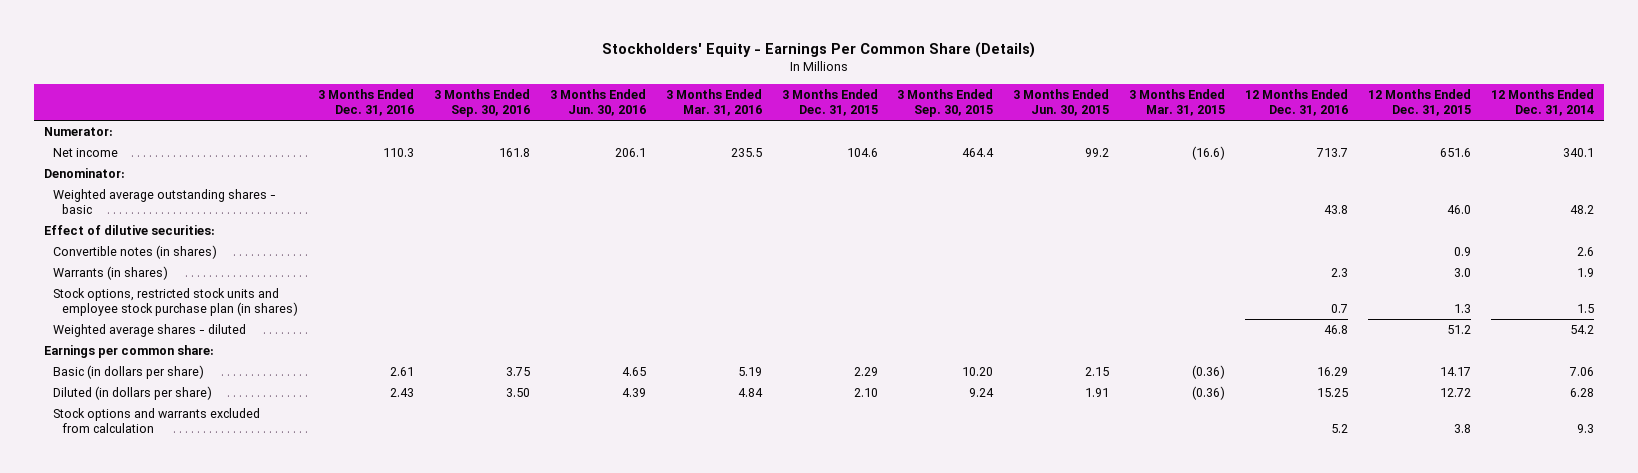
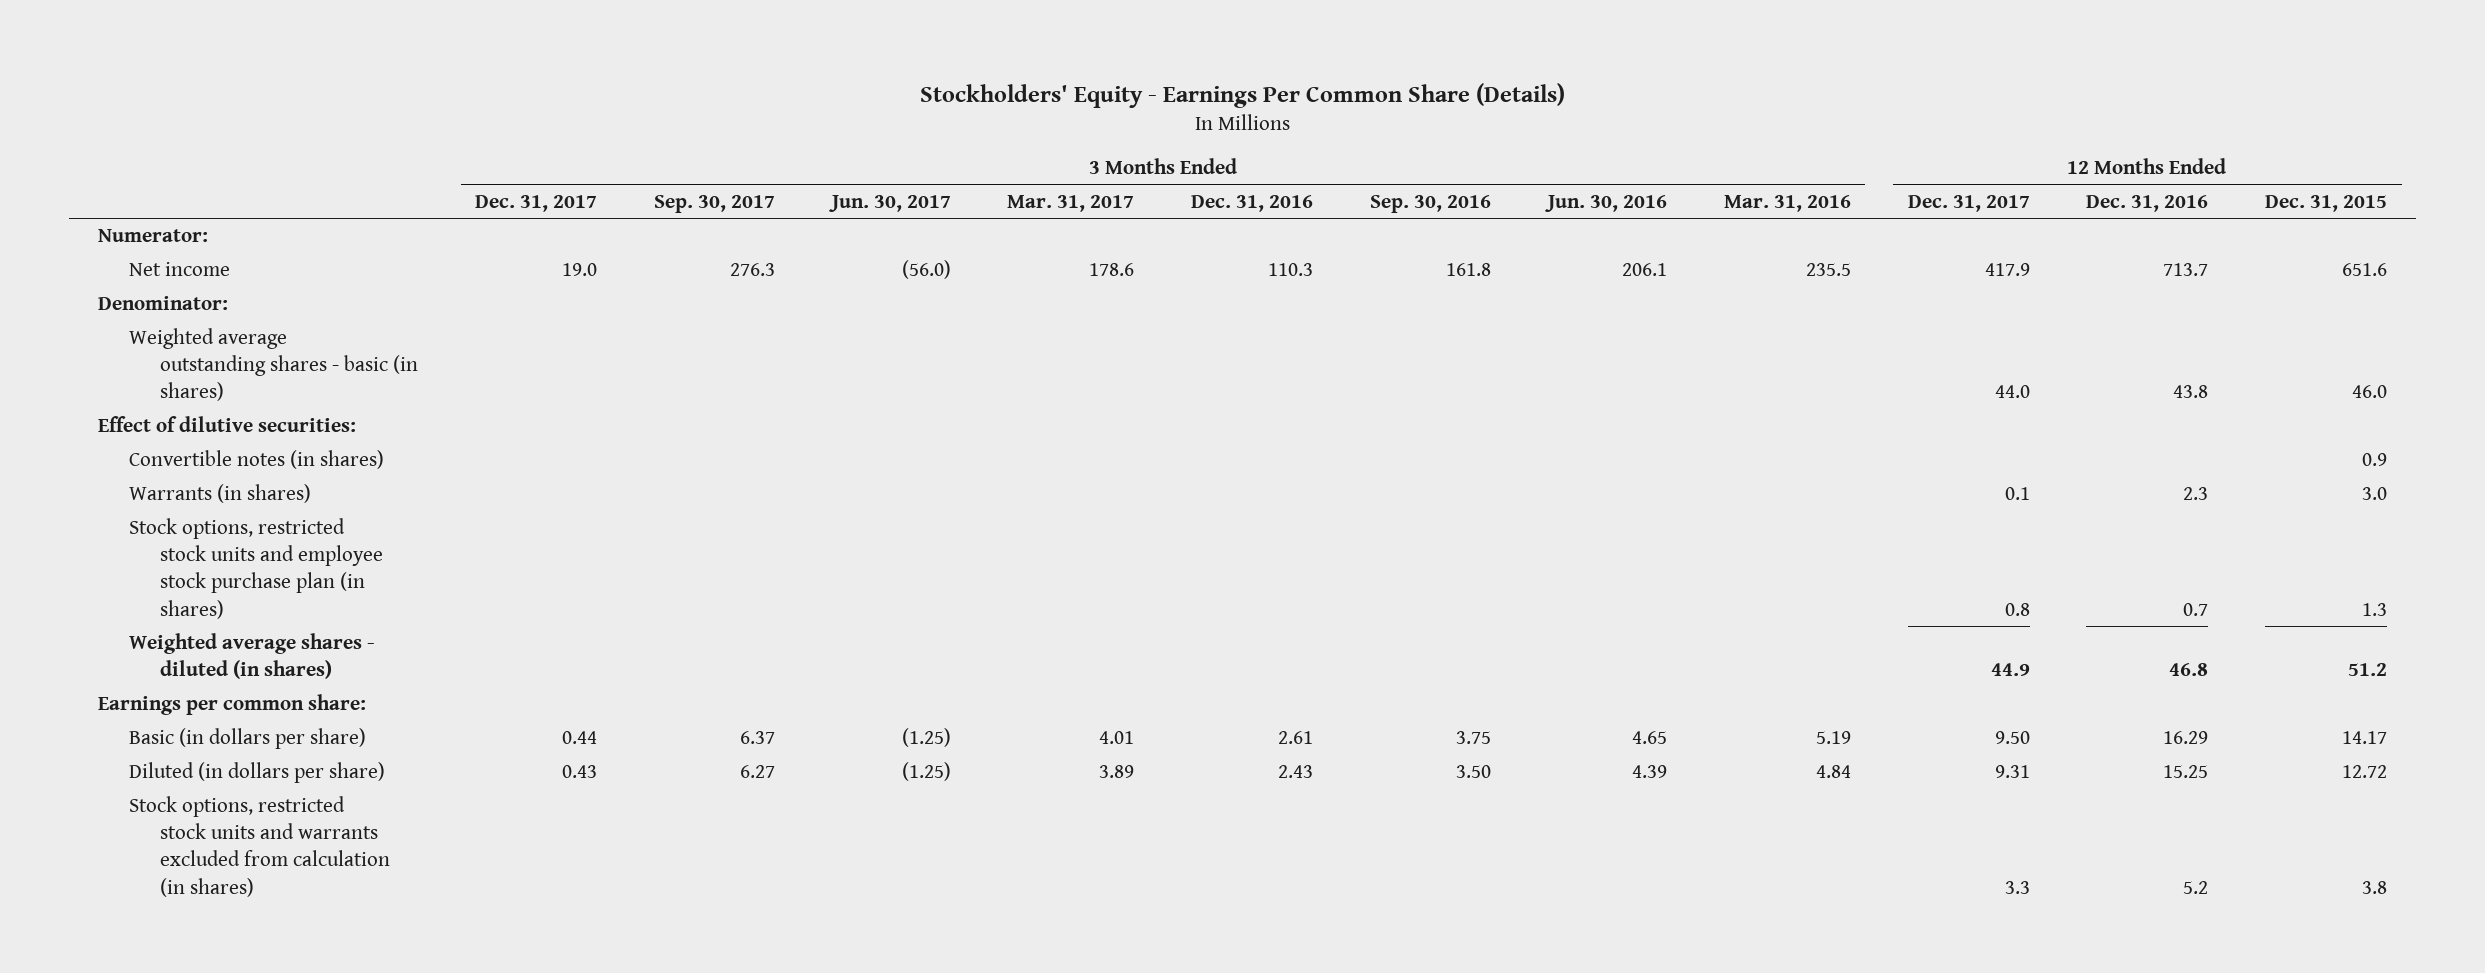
[781,89,878,117] 3 Months Ended Dec. 31, 2015 -> none
[897,89,994,118] 3 Months Ended Sep. 30, 2015 -> none
[1013,89,1110,117] 3 Months Ended Jun. 30, 2015 -> none
[1129,89,1226,117] 3 Months Ended Mar. 31, 2015 -> none
[1490,89,1594,117] 12 Months Ended Dec. 31, 2014 -> none
none -> [474,194,597,212] Dec. 31, 2017
none -> [653,194,775,213] Sep. 30, 2017
none -> [828,194,951,212] Jun. 30, 2017
none -> [1007,194,1135,212] Mar. 31, 2017
none -> [1907,194,2030,212] Dec. 31, 2017
[53,189,277,214] Weighted average outstanding shares - basic -> [128,328,419,402] Weighted average outstanding shares - basic (in shares)
[53,324,247,338] Weighted average shares - diluted -> [128,633,375,680] Weighted average shares - diluted (in shares)
[53,408,261,433] Stock options and warrants excluded from calculation -> [128,796,391,897] Stock options, restricted stock units and warrants excluded from calculation (in shares)

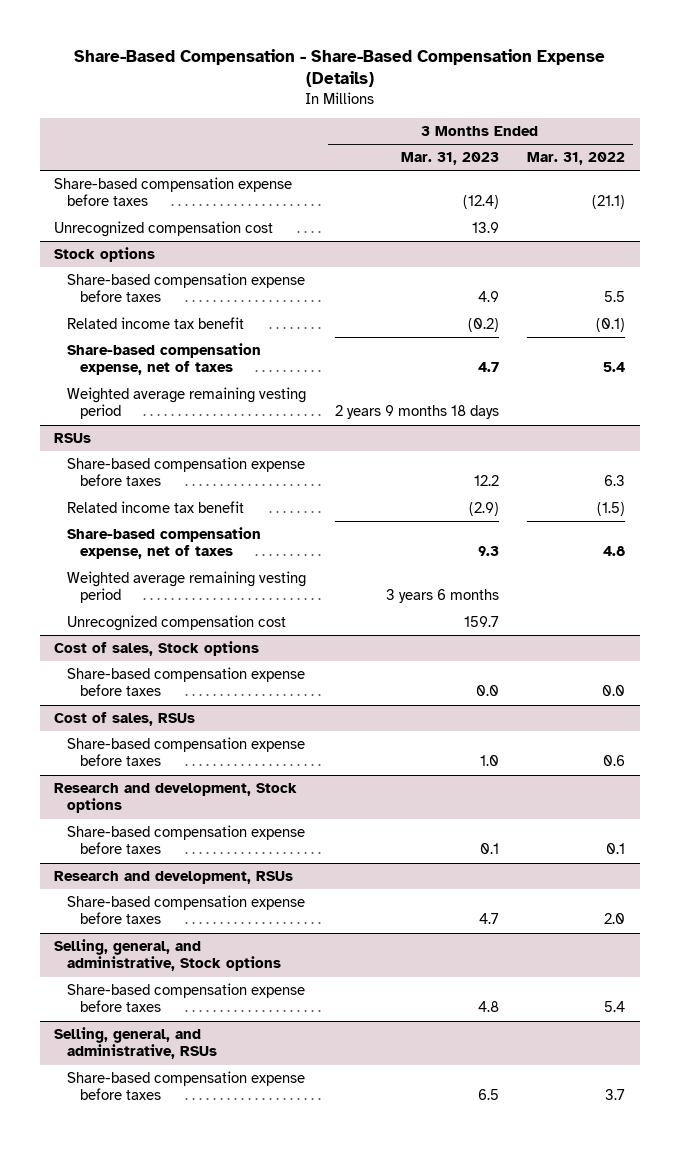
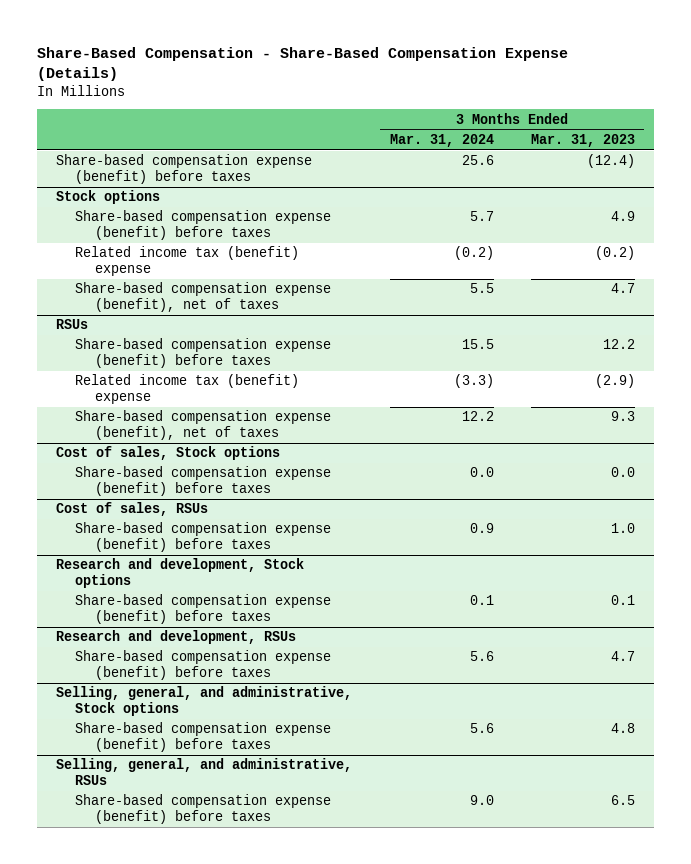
[527,152,626,166] Mar. 31, 2022 -> none
none -> [389,134,494,148] Mar. 31, 2024
[54,220,274,237] Unrecognized compensation cost -> none
[54,176,293,207] Share-based compensation expense before taxes -> [55,154,312,184] Share-based compensation expense (benefit) before taxes
[67,386,307,420] Weighted average remaining vesting period -> none
[67,272,306,303] Share-based compensation expense before taxes -> [75,210,332,240] Share-based compensation expense (benefit) before taxes
[67,316,245,329] Related income tax benefit -> [75,246,300,276] Related income tax (benefit) expense
[67,342,262,376] Share-based compensation expense, net of taxes -> [75,282,332,312] Share-based compensation expense (benefit), net of taxes
[67,570,307,604] Weighted average remaining vesting period -> none
[67,614,287,631] Unrecognized compensation cost -> none
[67,456,306,487] Share-based compensation expense before taxes -> [75,338,332,368] Share-based compensation expense (benefit) before taxes
[67,500,245,513] Related income tax benefit -> [75,374,300,404] Related income tax (benefit) expense
[67,526,262,560] Share-based compensation expense, net of taxes -> [75,410,332,440] Share-based compensation expense (benefit), net of taxes
[67,666,306,697] Share-based compensation expense before taxes -> [75,466,332,496] Share-based compensation expense (benefit) before taxes
[67,736,306,767] Share-based compensation expense before taxes -> [75,522,332,552] Share-based compensation expense (benefit) before taxes
[67,824,306,855] Share-based compensation expense before taxes -> [75,594,332,624] Share-based compensation expense (benefit) before taxes
[67,894,306,925] Share-based compensation expense before taxes -> [75,650,332,680] Share-based compensation expense (benefit) before taxes
[67,982,306,1013] Share-based compensation expense before taxes -> [75,722,332,752] Share-based compensation expense (benefit) before taxes
[67,1070,306,1101] Share-based compensation expense before taxes -> [75,794,332,824] Share-based compensation expense (benefit) before taxes

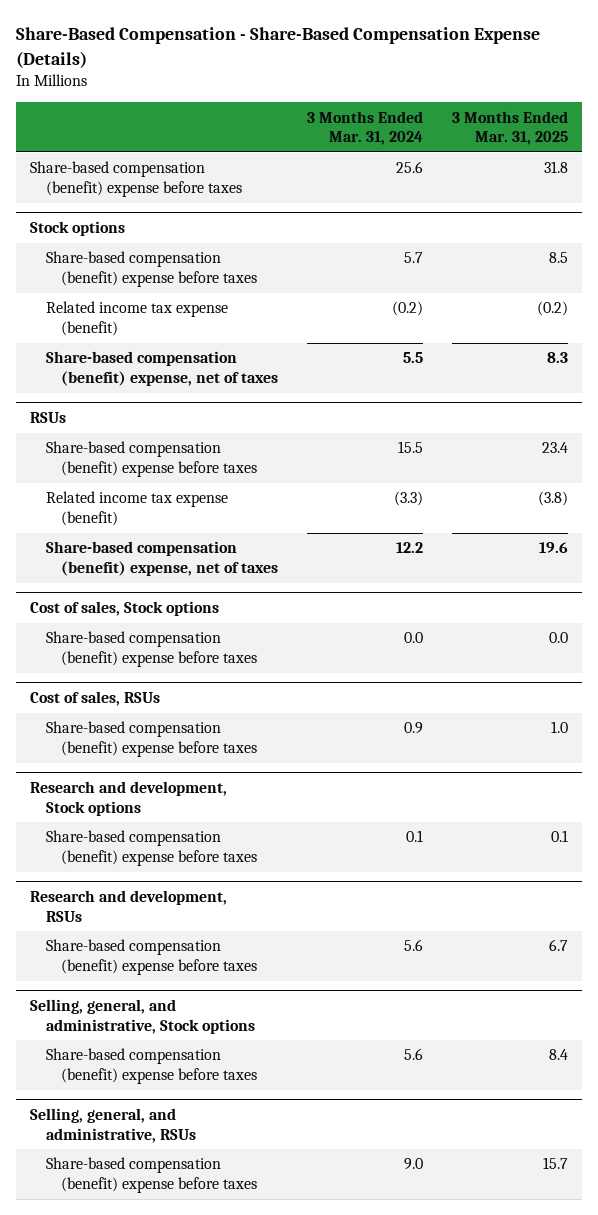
[531,134,636,148] Mar. 31, 2023 -> none
none -> [451,110,568,146] 3 Months Ended Mar. 31, 2025
[55,154,312,184] Share-based compensation expense (benefit) before taxes -> [30,161,242,197] Share-based compensation (benefit) expense before taxes
[75,210,332,240] Share-based compensation expense (benefit) before taxes -> [45,251,257,287] Share-based compensation (benefit) expense before taxes
[75,246,300,276] Related income tax (benefit) expense -> [45,301,228,336] Related income tax expense (benefit)
[75,282,332,312] Share-based compensation expense (benefit), net of taxes -> [45,351,278,386] Share-based compensation (benefit) expense, net of taxes
[75,338,332,368] Share-based compensation expense (benefit) before taxes -> [45,441,257,477] Share-based compensation (benefit) expense before taxes
[75,374,300,404] Related income tax (benefit) expense -> [45,491,228,526] Related income tax expense (benefit)
[75,410,332,440] Share-based compensation expense (benefit), net of taxes -> [45,541,278,576] Share-based compensation (benefit) expense, net of taxes
[75,466,332,496] Share-based compensation expense (benefit) before taxes -> [45,631,257,667] Share-based compensation (benefit) expense before taxes
[75,522,332,552] Share-based compensation expense (benefit) before taxes -> [45,721,257,757] Share-based compensation (benefit) expense before taxes
[75,594,332,624] Share-based compensation expense (benefit) before taxes -> [45,830,257,866] Share-based compensation (benefit) expense before taxes
[75,650,332,680] Share-based compensation expense (benefit) before taxes -> [45,939,257,975] Share-based compensation (benefit) expense before taxes
[75,722,332,752] Share-based compensation expense (benefit) before taxes -> [45,1048,257,1084] Share-based compensation (benefit) expense before taxes
[75,794,332,824] Share-based compensation expense (benefit) before taxes -> [45,1157,257,1193] Share-based compensation (benefit) expense before taxes

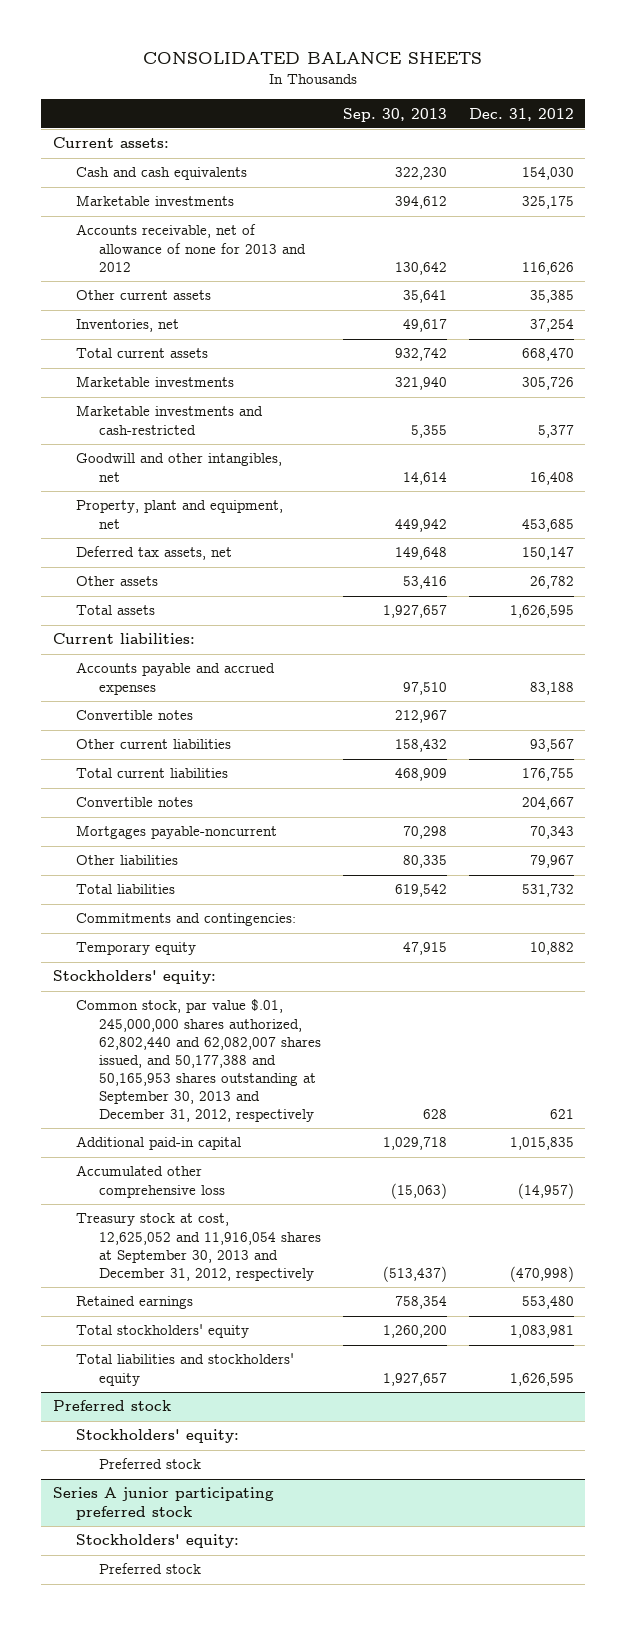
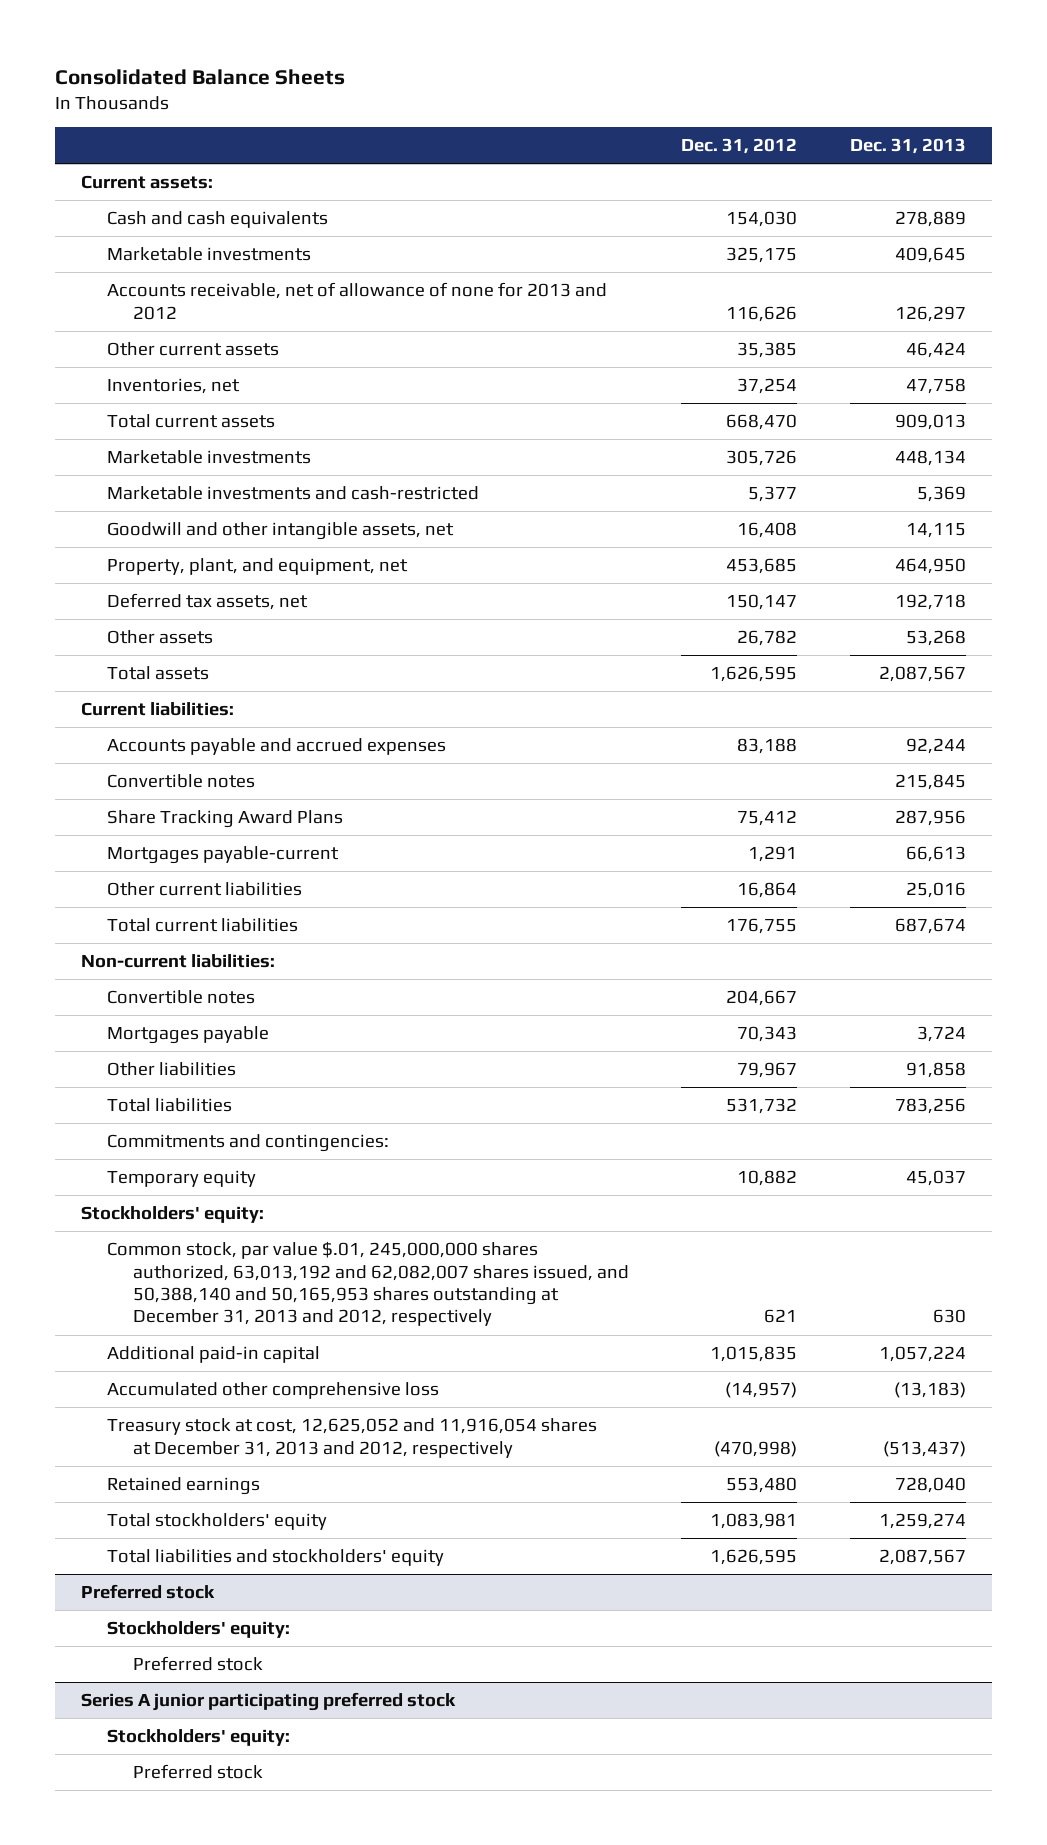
[143,52,483,65] CONSOLIDATED BALANCE SHEETS -> [55,68,346,85] Consolidated Balance Sheets
[343,107,448,122] Sep. 30, 2013 -> none
none -> [849,138,966,155] Dec. 31, 2013
[75,453,282,482] Goodwill and other intangibles, net -> [107,522,455,541] Goodwill and other intangible assets, net
[75,500,283,529] Property, plant and equipment, net -> [107,558,409,576] Property, plant, and equipment, net
none -> [107,810,344,829] Share Tracking Award Plans
none -> [107,846,340,865] Mortgages payable-current
[530,739,575,753] 93,567 -> [737,882,798,899] 16,864
none -> [81,954,276,969] Non-current liabilities:
[75,825,277,840] Mortgages payable-noncurrent -> [107,1026,270,1045] Mortgages payable
[75,999,321,1123] Common stock, par value $.01, 245,000,000 shares authorized, 62,802,440 and 62,082,007 shares issued, and 50,177,388 and 50,165,953 shares outstanding at September 30, 2013 and December 31, 2012, respectively -> [107,1241,629,1327] Common stock, par value $.01, 245,000,000 shares authorized, 63,013,192 and 62,082,007 shares issued, and 50,388,140 and 50,165,953 shares outstanding at December 31, 2013 and 2012, respectively
[75,1213,321,1281] Treasury stock at cost, 12,625,052 and 11,916,054 shares at September 30, 2013 and December 31, 2012, respectively -> [107,1418,598,1458] Treasury stock at cost, 12,625,052 and 11,916,054 shares at December 31, 2013 and 2012, respectively

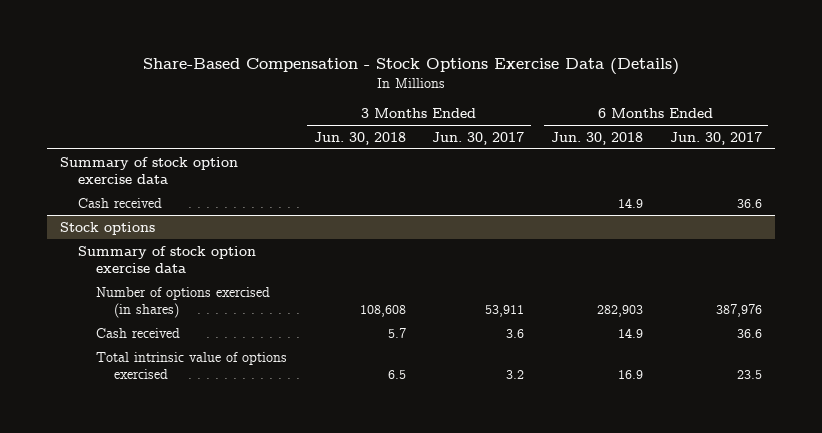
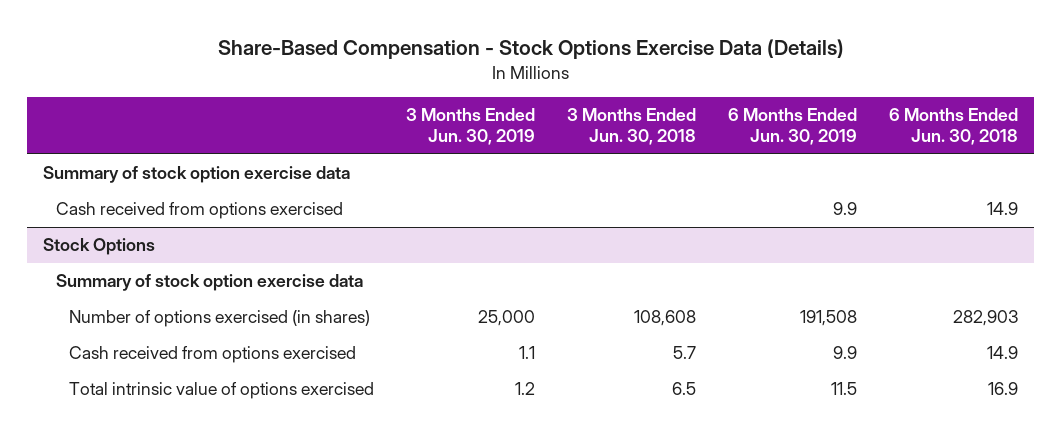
[432,131,525,145] Jun. 30, 2017 -> none
[669,131,762,145] Jun. 30, 2017 -> none
none -> [405,107,535,146] 3 Months Ended Jun. 30, 2019
none -> [727,107,857,146] 6 Months Ended Jun. 30, 2019
[78,197,163,208] Cash received -> [56,202,344,220] Cash received from options exercised
[60,221,156,235] Stock options -> [43,238,156,256] Stock Options
[95,327,180,338] Cash received -> [68,346,356,364] Cash received from options exercised

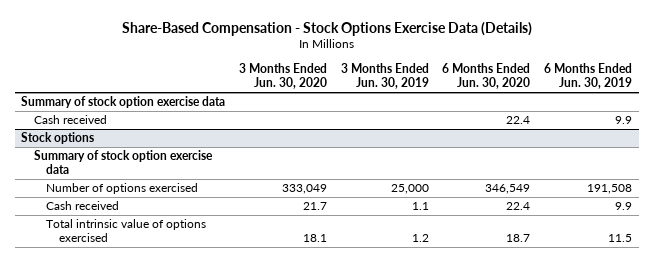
[566,107,696,146] 3 Months Ended Jun. 30, 2018 -> none
[888,107,1018,146] 6 Months Ended Jun. 30, 2018 -> none
none -> [239,63,328,90] 3 Months Ended Jun. 30, 2020
none -> [442,63,531,90] 6 Months Ended Jun. 30, 2020
[56,202,344,220] Cash received from options exercised -> [33,115,107,125] Cash received
[43,238,156,256] Stock Options -> [21,132,95,145] Stock options
[68,310,370,328] Number of options exercised (in shares) -> [46,183,199,195] Number of options exercised
[68,346,356,364] Cash received from options exercised -> [46,201,120,211] Cash received

